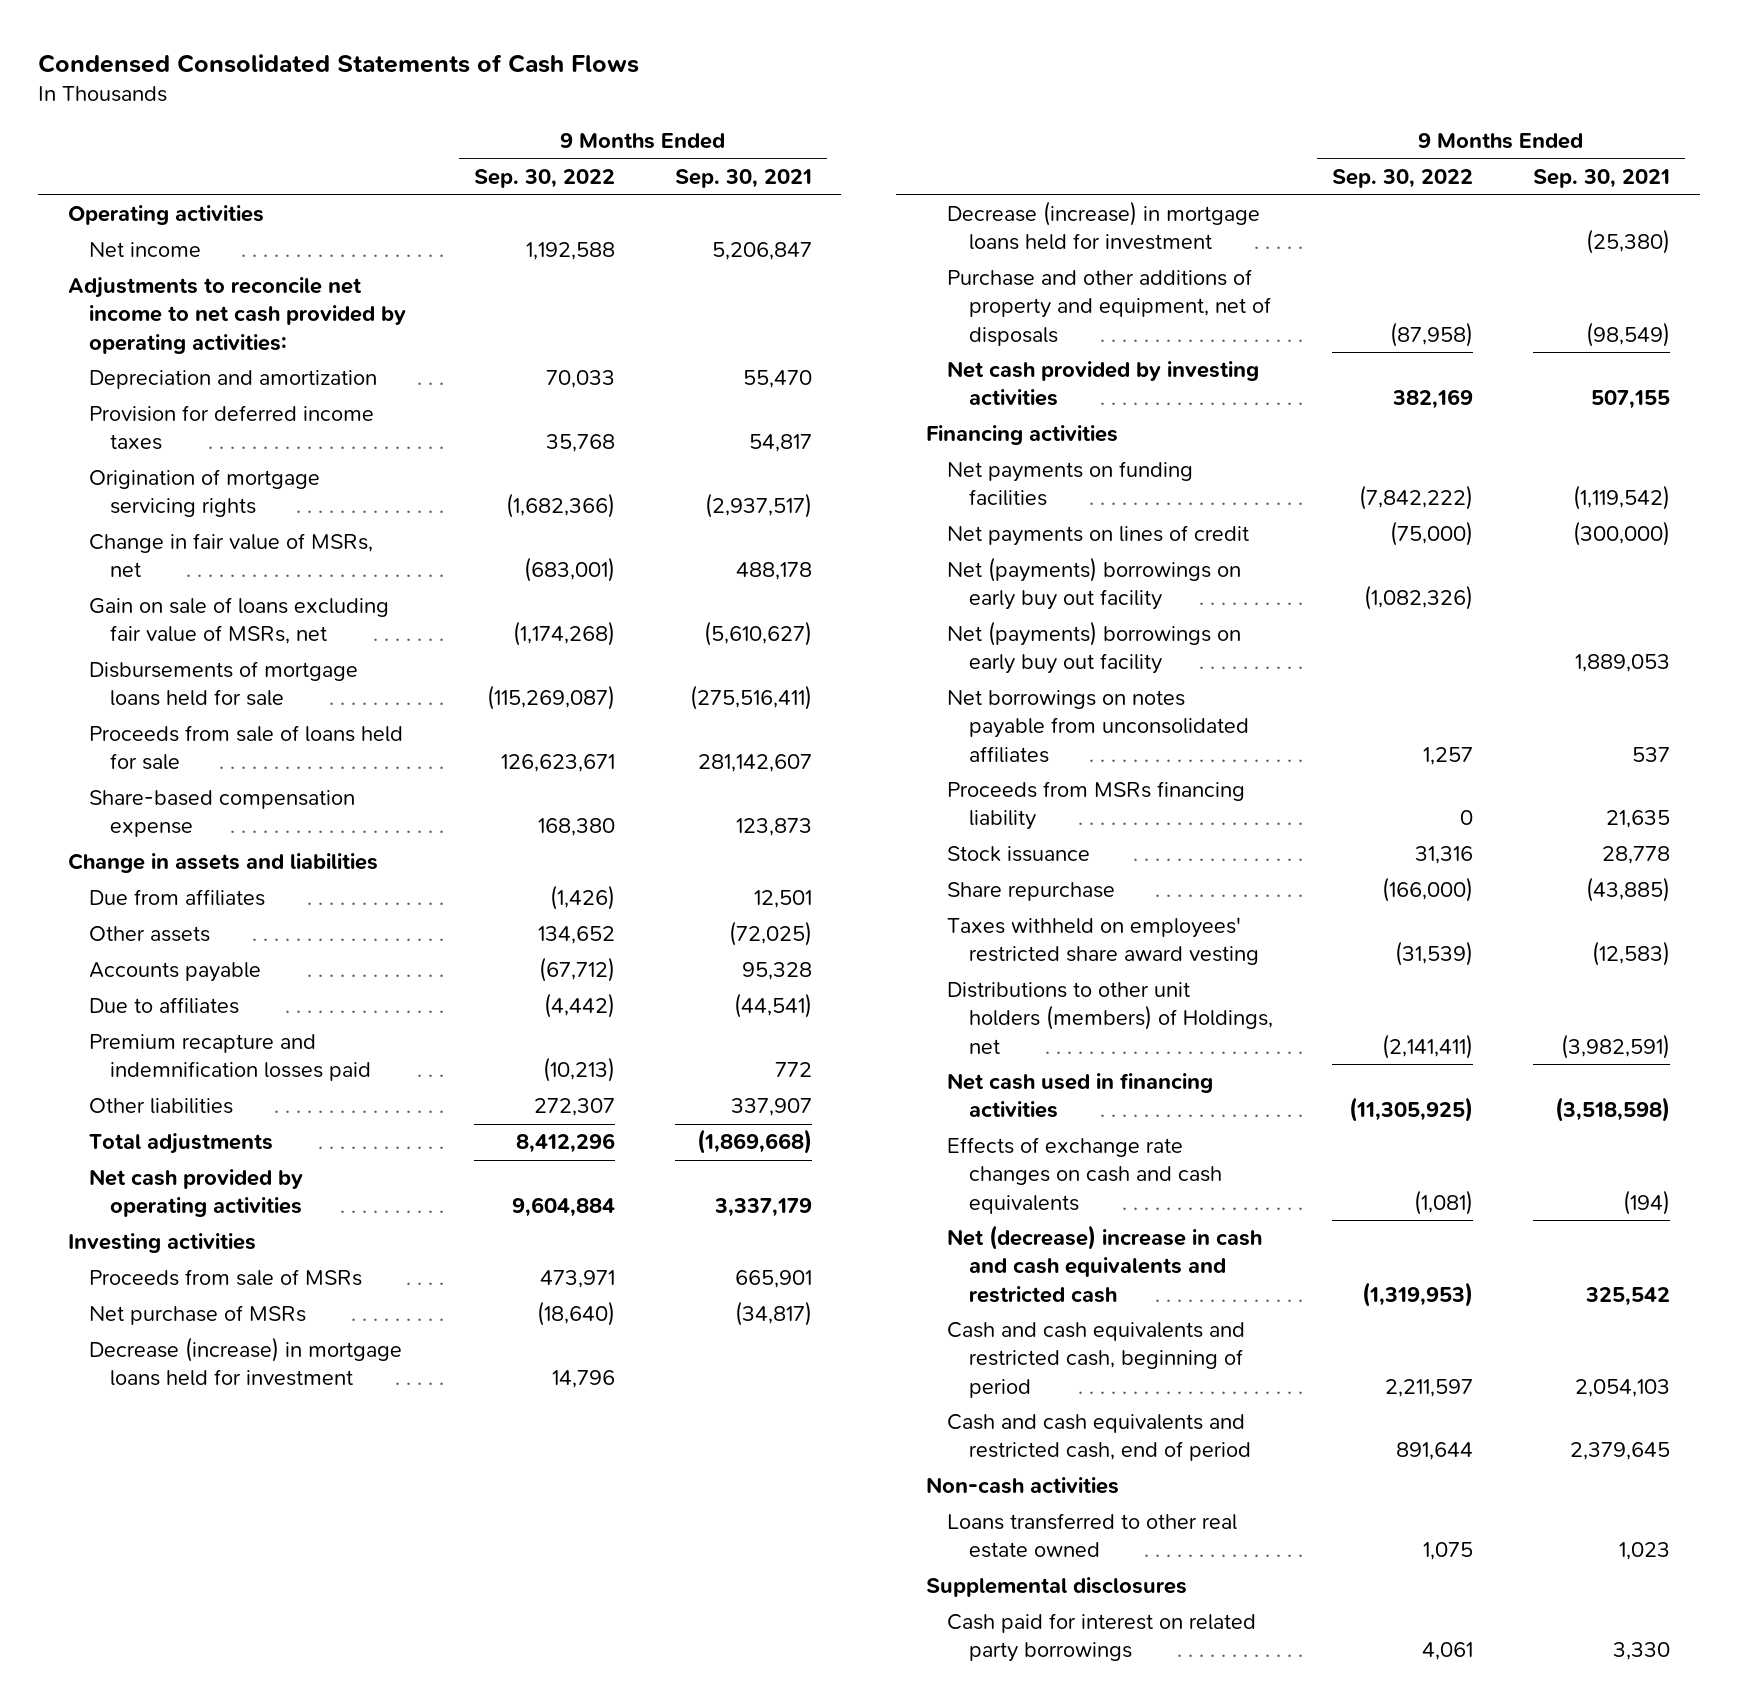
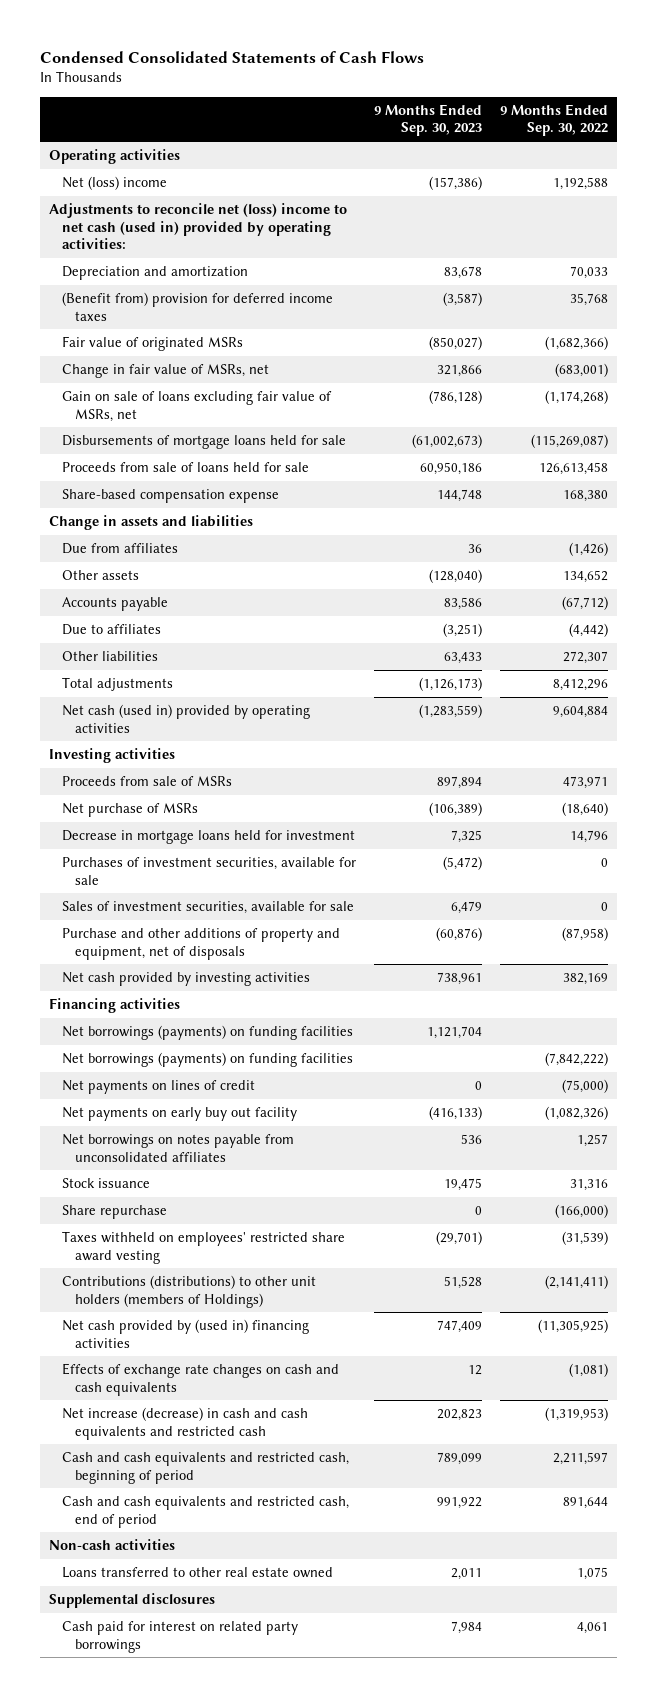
[674,169,812,189] Sep. 30, 2021 -> none
none -> [374,104,483,137] 9 Months Ended Sep. 30, 2023
[88,242,201,258] Net income -> [62,176,168,191] Net (loss) income
[67,277,406,354] Adjustments to reconcile net income to net cash provided by operating activities: -> [49,203,348,249] Adjustments to reconcile net (loss) income to net cash (used in) provided by operating activities:
[88,405,374,451] Provision for deferred income taxes -> [62,292,334,321] (Benefit from) provision for deferred income taxes
[88,469,320,518] Origination of mortgage servicing rights -> [62,336,244,352] Fair value of originated MSRs
[500,754,615,773] 126,623,671 -> [539,462,609,476] 126,613,458
[88,1034,372,1082] Premium recapture and indemnification losses paid -> none
[88,1169,303,1218] Net cash provided by operating activities -> [62,704,311,733] Net cash (used in) provided by operating activities
[947,201,1261,251] Decrease (increase) in mortgage loans held for investment -> none
[88,1337,402,1387] Decrease (increase) in mortgage loans held for investment -> [62,830,356,845] Decrease in mortgage loans held for investment
none -> [62,857,357,885] Purchases of investment securities, available for sale
none -> [62,901,355,915] Sales of investment securities, available for sale
none -> [62,1025,354,1041] Net borrowings (payments) on funding facilities
[947,461,1194,507] Net payments on funding facilities -> [62,1052,354,1068] Net borrowings (payments) on funding facilities
[947,621,1242,675] Net (payments) borrowings on early buy out facility -> none
[947,557,1242,611] Net (payments) borrowings on early buy out facility -> [62,1107,298,1122] Net payments on early buy out facility
[947,781,1246,831] Proceeds from MSRs financing liability -> none
[947,982,1273,1054] Distributions to other unit holders (members) of Holdings, net -> [62,1275,317,1308] Contributions (distributions) to other unit holders (members of Holdings)
[947,1073,1214,1119] Net cash used in financing activities -> [62,1319,310,1348] Net cash provided by (used in) financing activities
[947,1225,1263,1303] Net (decrease) increase in cash and cash equivalents and restricted cash -> [62,1407,309,1440] Net increase (decrease) in cash and cash equivalents and restricted cash

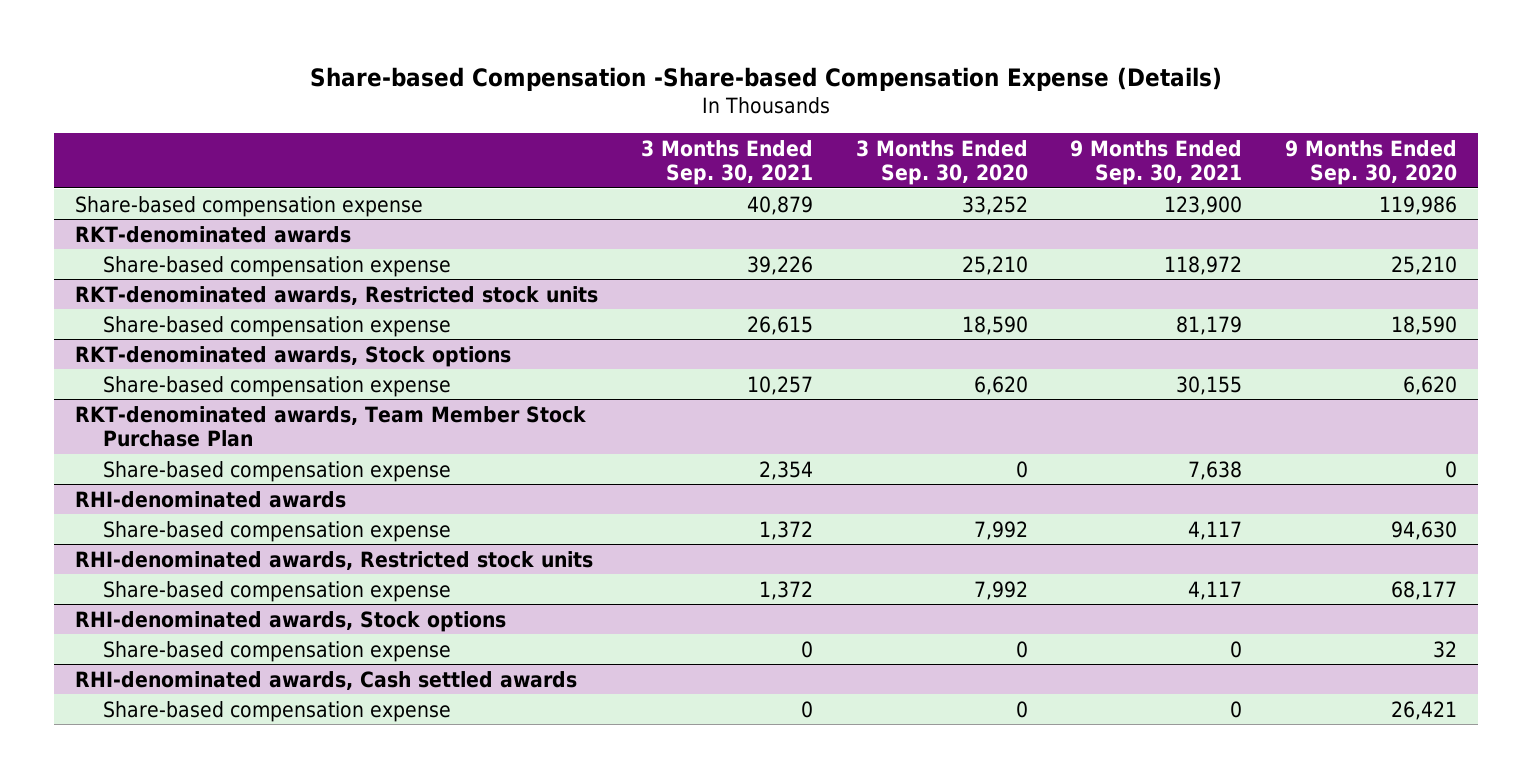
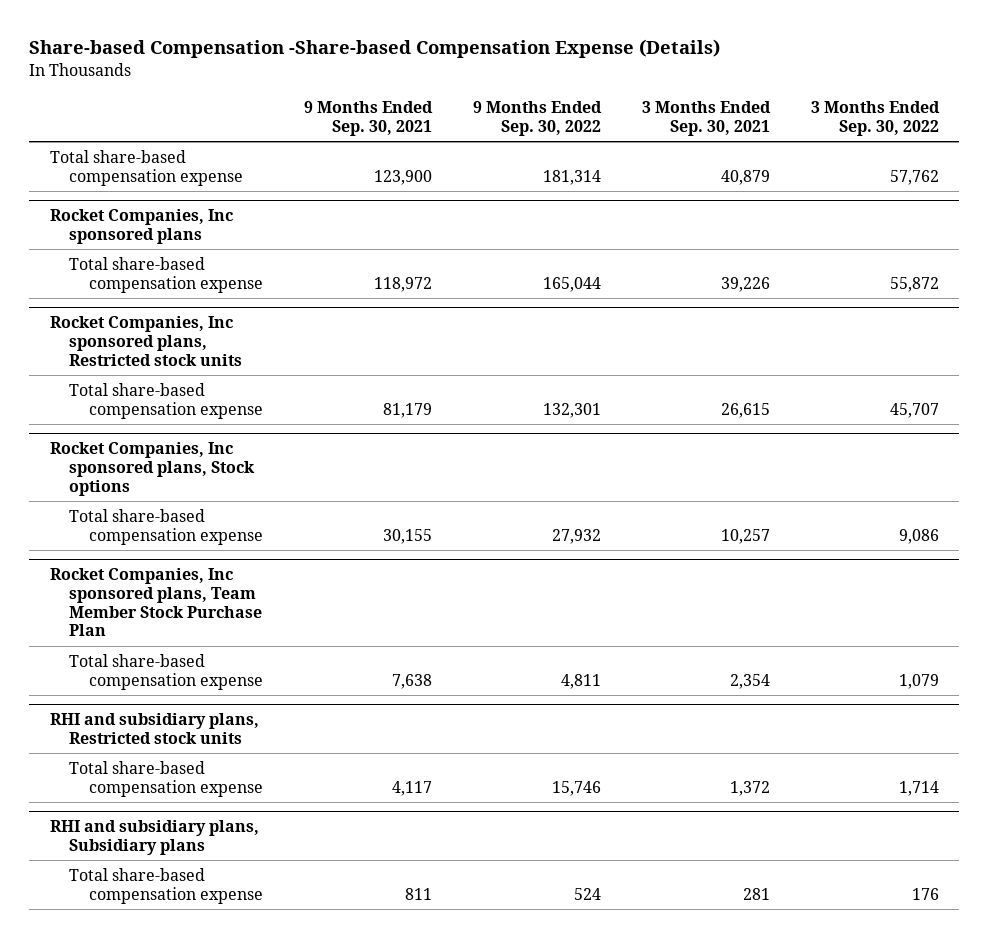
[855,139,1028,186] 3 Months Ended Sep. 30, 2020 -> none
[1284,139,1457,186] 9 Months Ended Sep. 30, 2020 -> none
none -> [472,101,602,136] 9 Months Ended Sep. 30, 2022
none -> [810,101,940,136] 3 Months Ended Sep. 30, 2022
[75,285,599,305] RKT-denominated awards, Restricted stock units -> none
[75,345,512,367] RKT-denominated awards, Stock options -> none
[75,405,587,447] RKT-denominated awards, Team Member Stock Purchase Plan -> none
[75,490,347,508] RHI-denominated awards -> none
[75,550,594,570] RHI-denominated awards, Restricted stock units -> none
[75,610,507,632] RHI-denominated awards, Stock options -> none
[103,640,452,662] Share-based compensation expense -> none
[75,670,578,690] RHI-denominated awards, Cash settled awards -> none
[103,700,452,722] Share-based compensation expense -> none
[75,195,424,217] Share-based compensation expense -> [49,149,244,186] Total share-based compensation expense
[75,225,352,243] RKT-denominated awards -> [49,209,233,244] Rocket Companies, Inc sponsored plans
[103,255,452,277] Share-based compensation expense -> [69,256,264,293] Total share-based compensation expense
none -> [49,316,243,366] Rocket Companies, Inc sponsored plans, Restricted stock units
[103,315,452,337] Share-based compensation expense -> [69,382,264,419] Total share-based compensation expense
none -> [49,442,256,496] Rocket Companies, Inc sponsored plans, Stock options
[103,375,452,397] Share-based compensation expense -> [69,508,264,545] Total share-based compensation expense
none -> [49,568,263,637] Rocket Companies, Inc sponsored plans, Team Member Stock Purchase Plan
[103,460,452,482] Share-based compensation expense -> [69,653,264,690] Total share-based compensation expense
none -> [49,713,259,744] RHI and subsidiary plans, Restricted stock units
[103,520,452,542] Share-based compensation expense -> [69,760,264,797] Total share-based compensation expense
none -> [49,820,259,855] RHI and subsidiary plans, Subsidiary plans
[103,580,452,602] Share-based compensation expense -> [69,867,264,904] Total share-based compensation expense
[758,580,813,600] 1,372 -> [742,887,770,900] 281
[1188,580,1243,600] 4,117 -> [404,887,432,900] 811

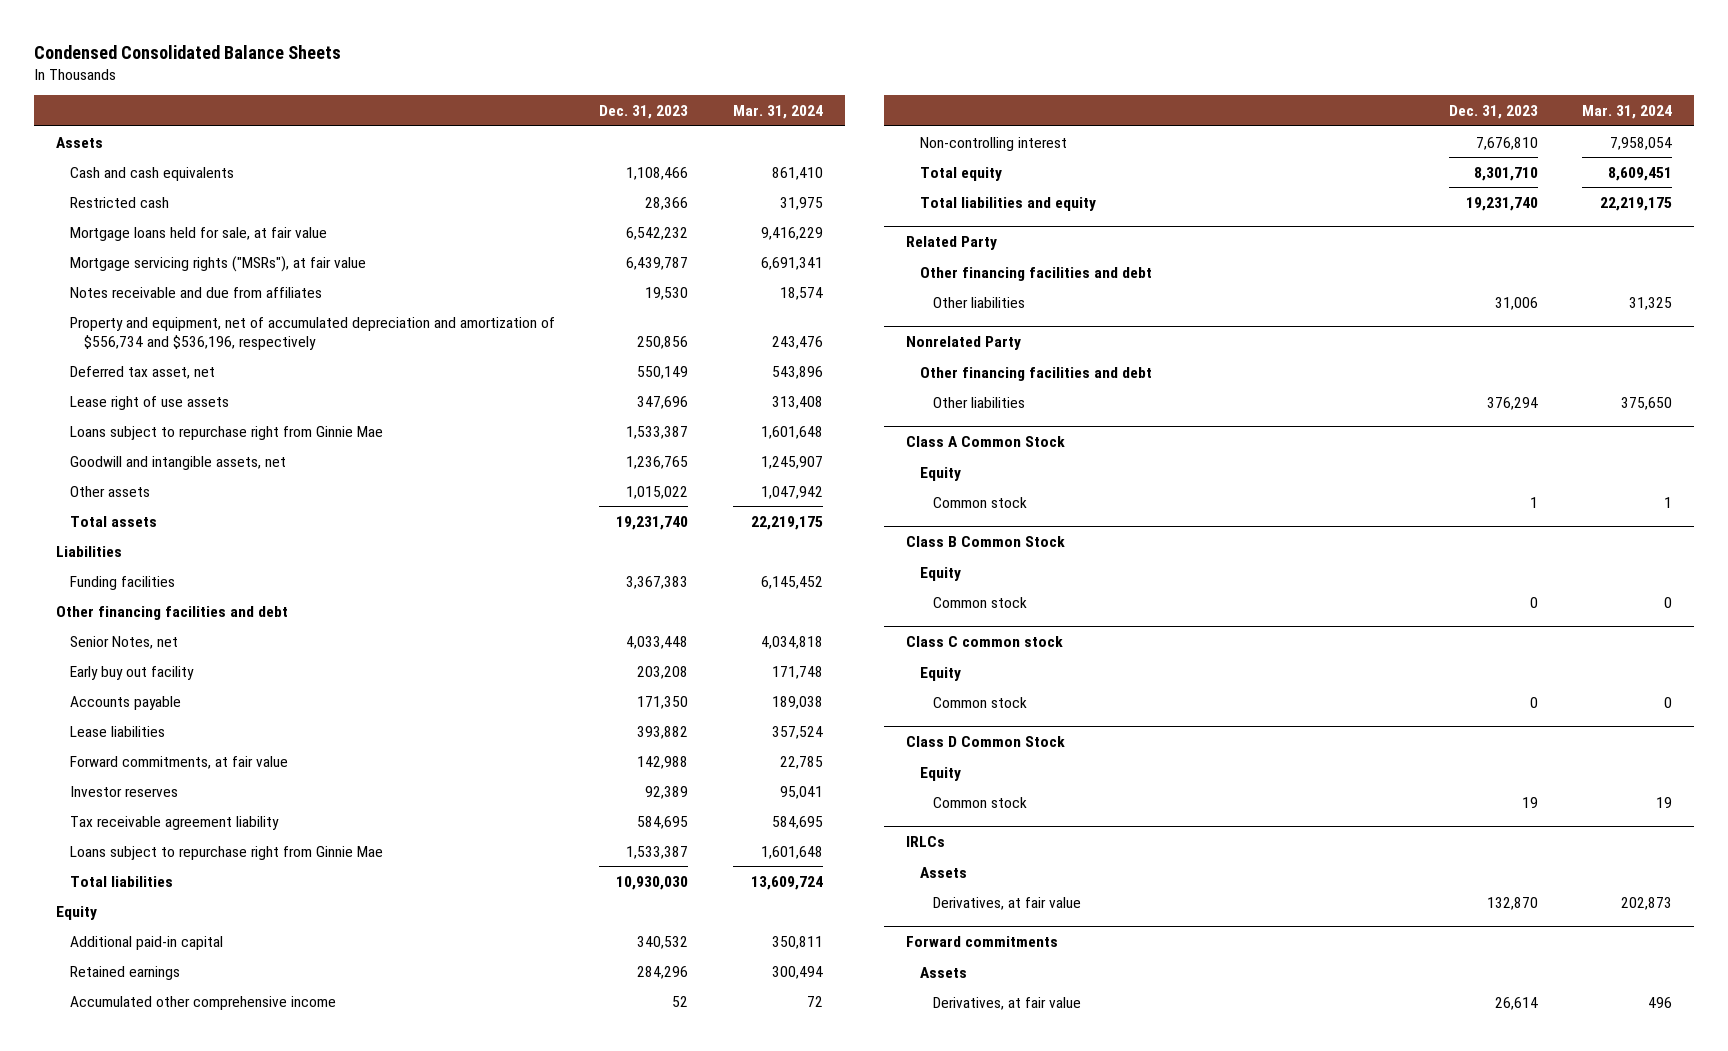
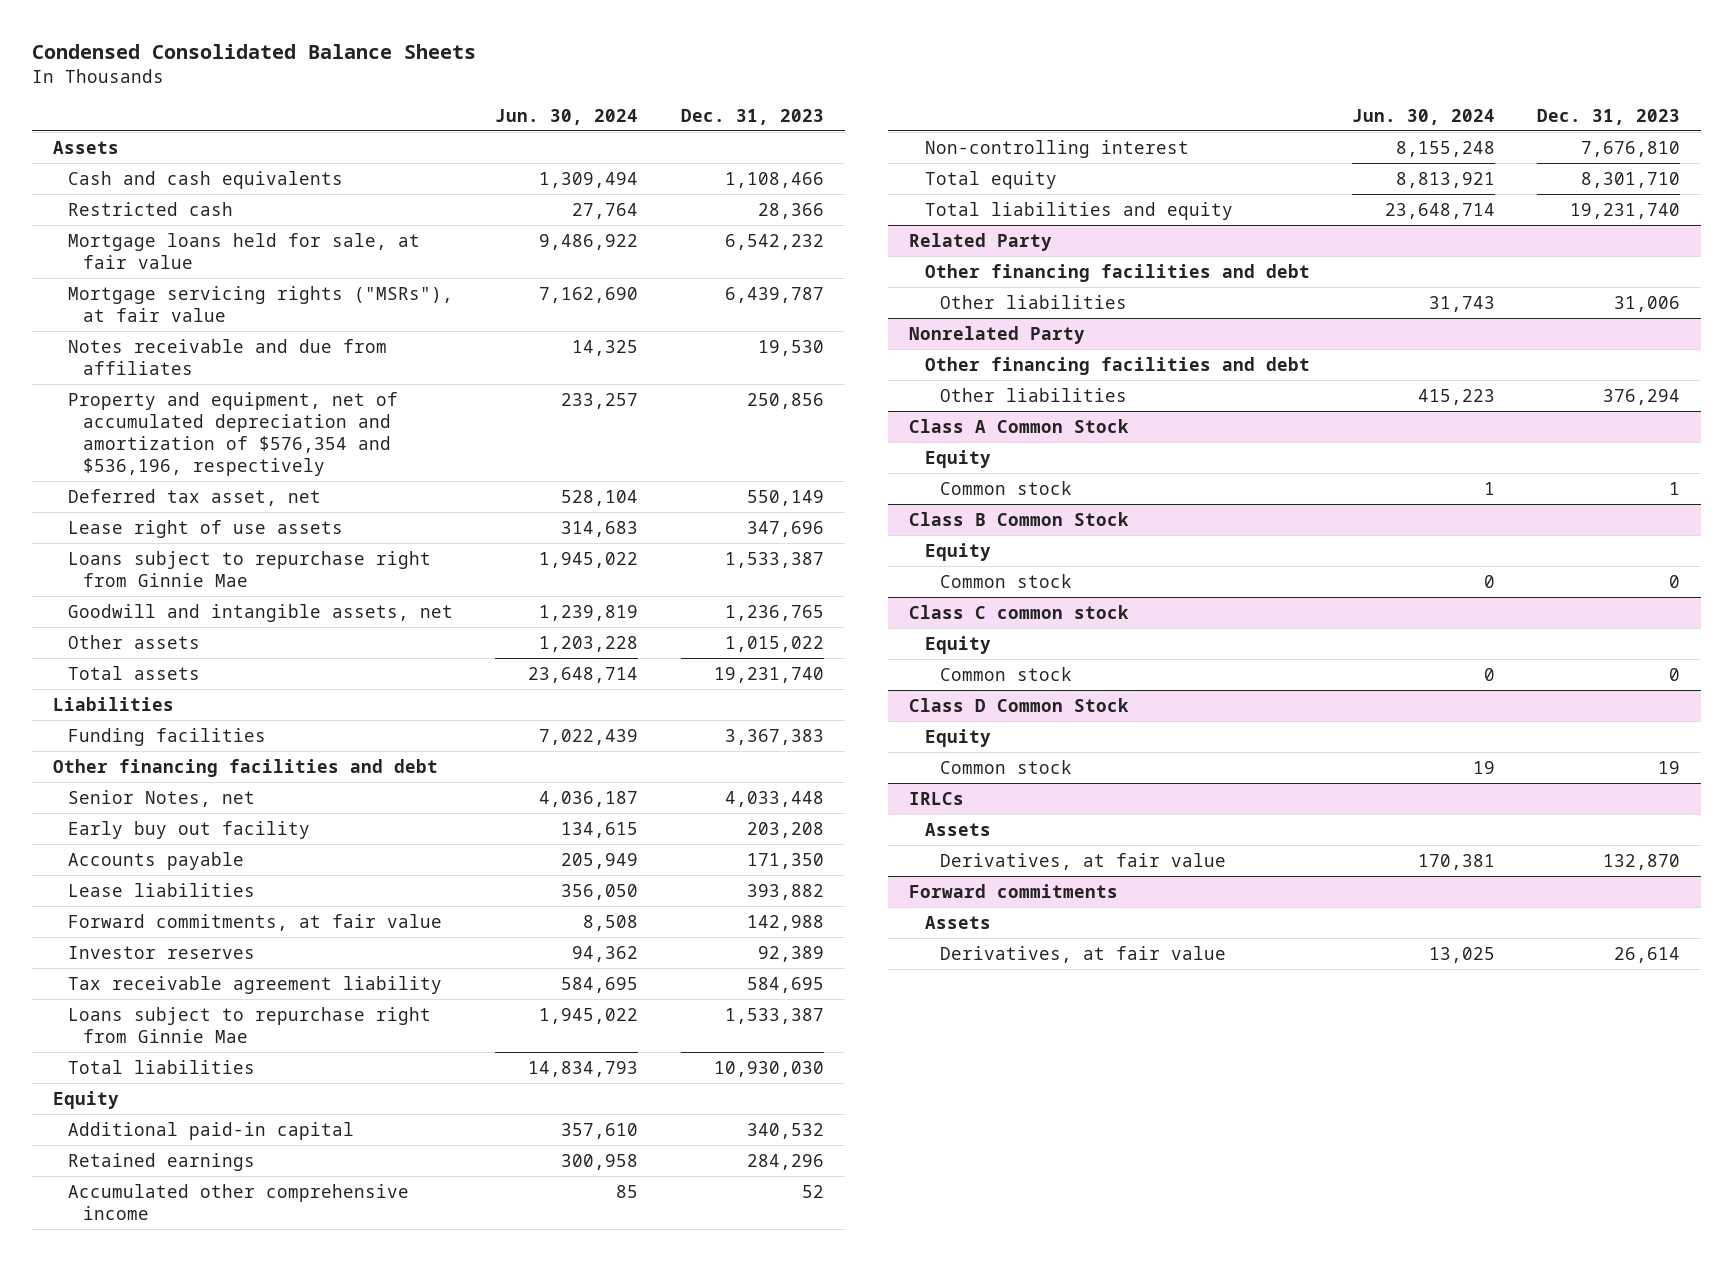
[732,104,823,119] Mar. 31, 2024 -> none
none -> [495,108,639,125] Jun. 30, 2024
[70,316,556,350] Property and equipment, net of accumulated depreciation and amortization of $556,734 and $536,196, respectively -> [68,391,399,477] Property and equipment, net of accumulated depreciation and amortization of $576,354 and $536,196, respectively

